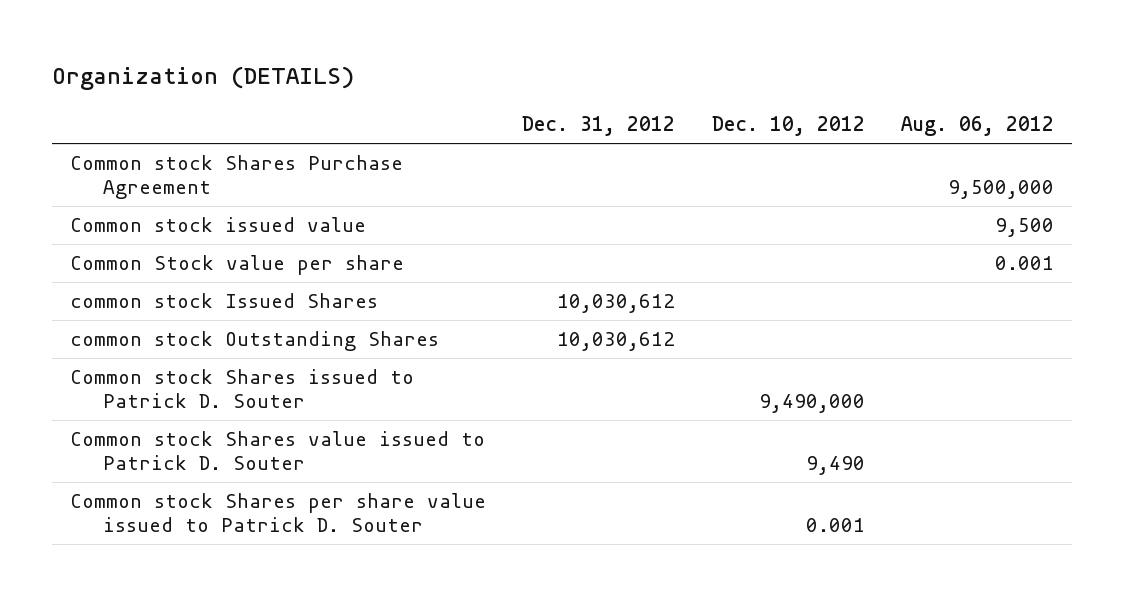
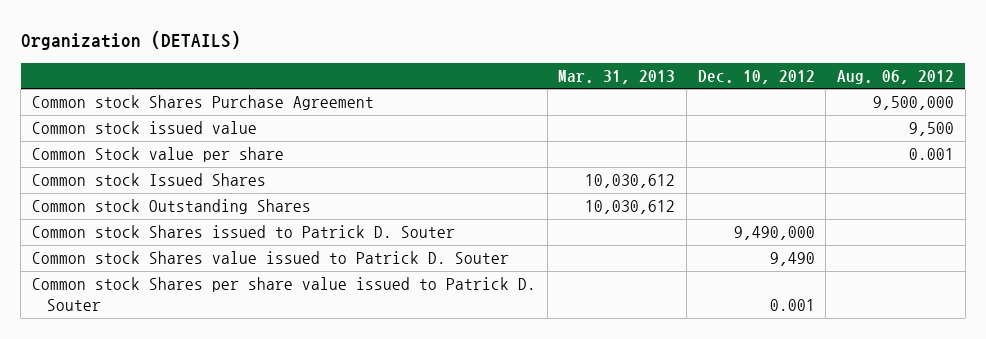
[522,116,676,137] Dec. 31, 2012 -> none
none -> [558,69,676,84] Mar. 31, 2013
[70,293,379,309] common stock Issued Shares -> [31,173,266,187] Common stock Issued Shares
[70,331,440,352] common stock Outstanding Shares -> [31,199,311,215] Common stock Outstanding Shares

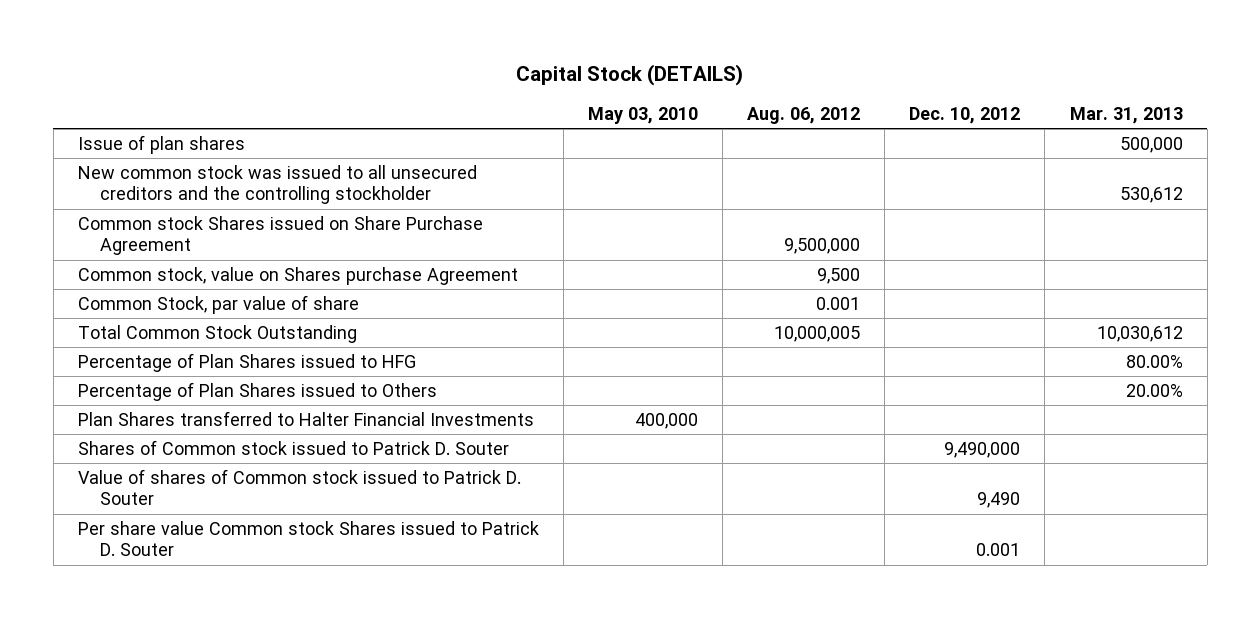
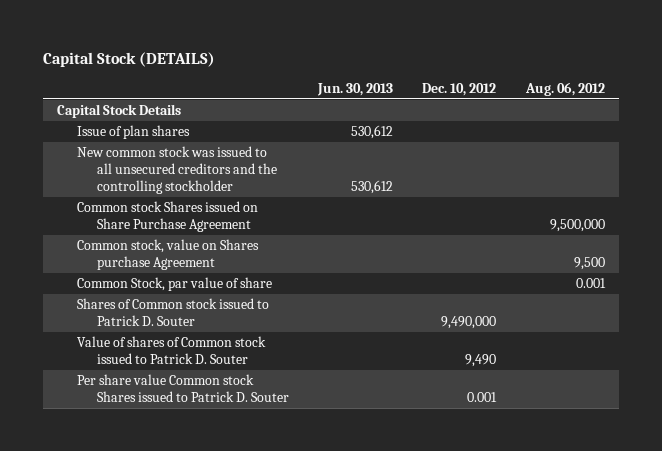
[587,106,698,124] May 03, 2010 -> none
[1069,106,1183,124] Mar. 31, 2013 -> none
none -> [316,82,393,96] Jun. 30, 2013
none -> [57,104,182,119] Capital Stock Details
[77,325,357,344] Total Common Stock Outstanding -> none
[77,353,416,373] Percentage of Plan Shares issued to HFG -> none
[77,382,437,402] Percentage of Plan Shares issued to Others -> none
[77,411,534,427] Plan Shares transferred to Halter Financial Investments -> none

